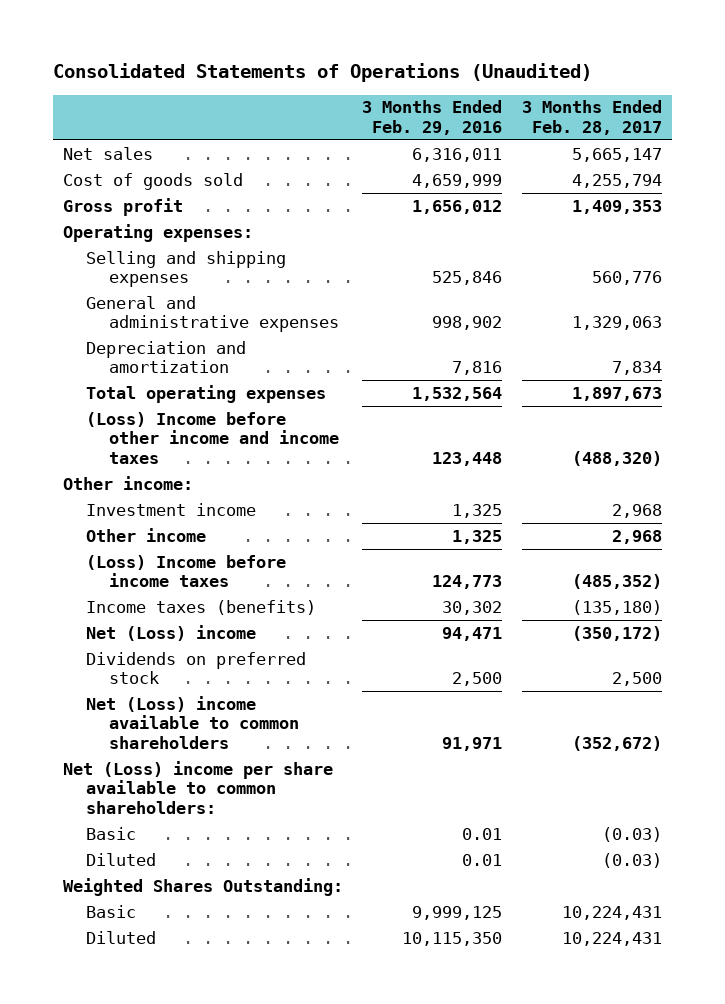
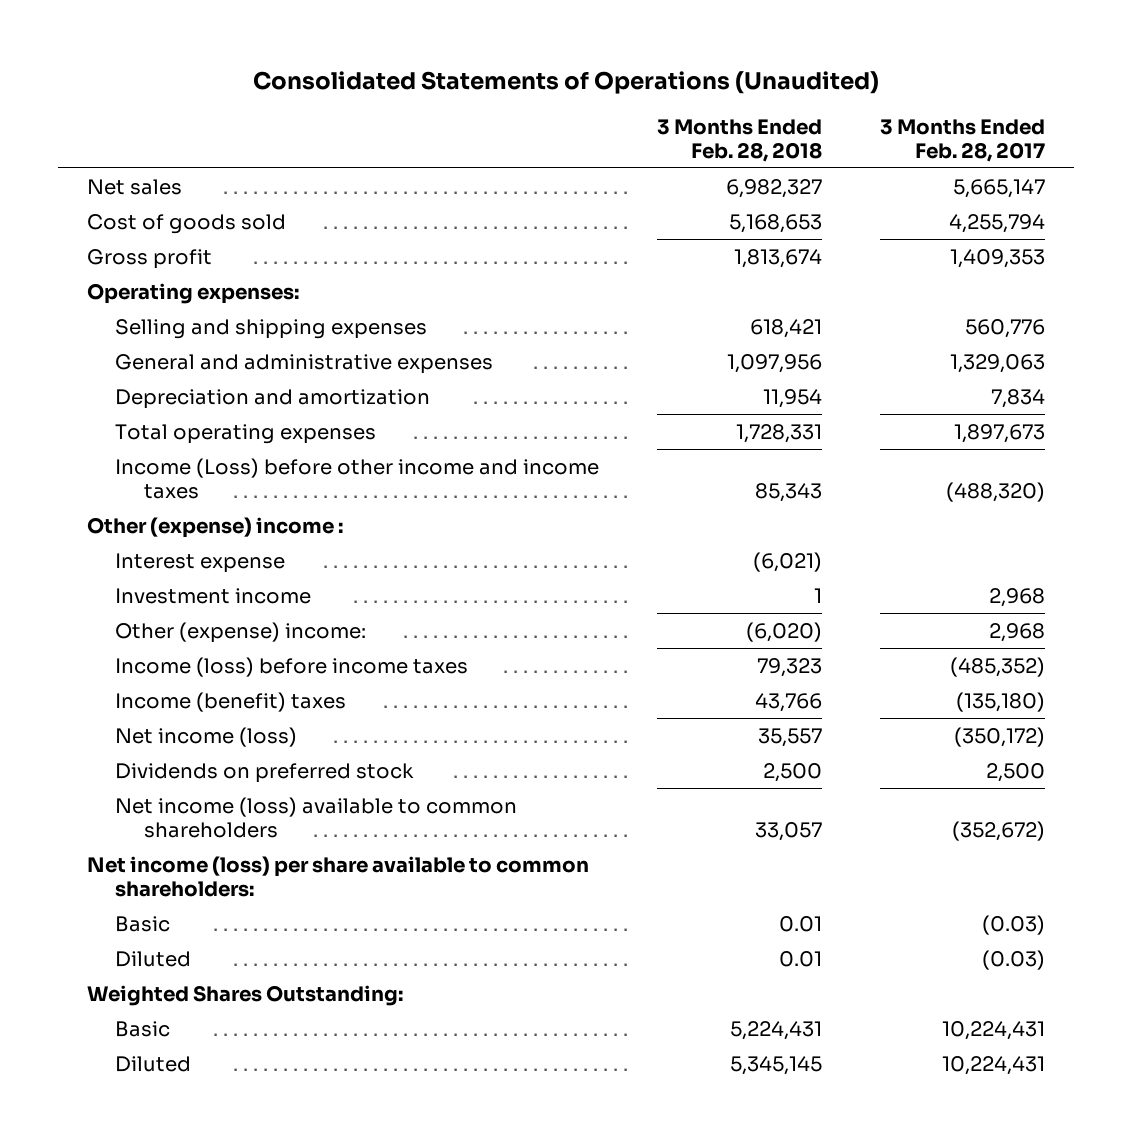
[362,100,503,136] 3 Months Ended Feb. 29, 2016 -> none
none -> [657,118,823,162] 3 Months Ended Feb. 28, 2018
[85,411,339,465] (Loss) Income before other income and income taxes -> [115,457,600,499] Income (Loss) before other income and income taxes
[62,475,193,490] Other income: -> [86,516,343,538] Other (expense) income :
none -> [115,552,286,573] Interest expense
[85,527,206,542] Other income -> [115,621,367,643] Other (expense) income:
[85,554,286,588] (Loss) Income before income taxes -> [115,656,469,677] Income (loss) before income taxes
[85,599,316,615] Income taxes (benefits) -> [115,691,347,712] Income (benefit) taxes
[85,624,256,641] Net (Loss) income -> [115,726,298,747] Net income (loss)
[85,695,299,750] Net (Loss) income available to common shareholders -> [115,796,518,838] Net income (loss) available to common shareholders
[62,760,333,815] Net (Loss) income per share available to common shareholders: -> [86,855,589,897] Net income (loss) per share available to common shareholders:

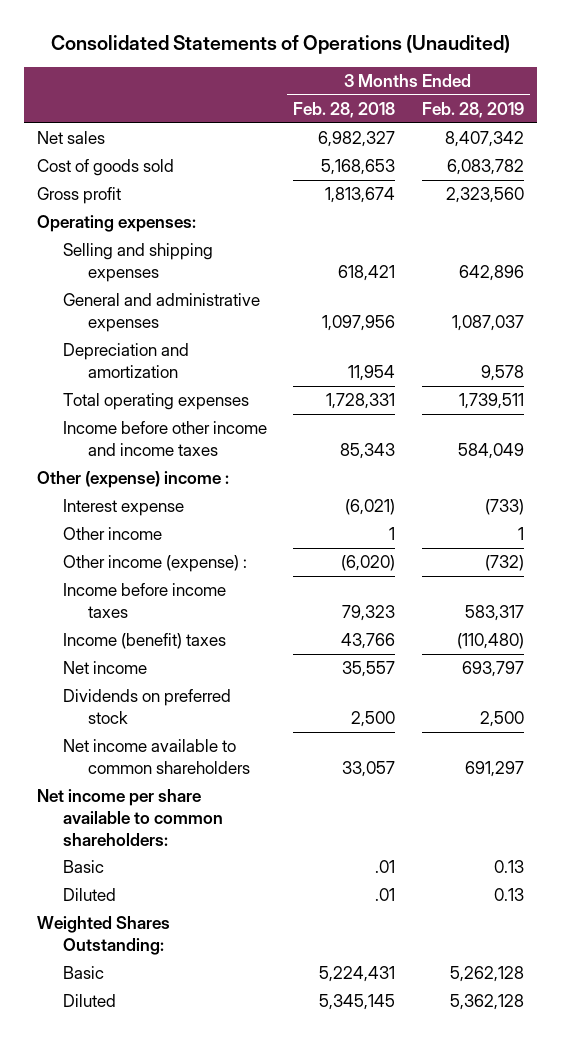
[880,118,1046,162] 3 Months Ended Feb. 28, 2017 -> none
none -> [421,101,524,118] Feb. 28, 2019
[115,457,600,499] Income (Loss) before other income and income taxes -> [62,421,267,456] Income before other income and income taxes
[115,587,312,604] Investment income -> none
none -> [62,527,162,541] Other income
[115,621,367,643] Other (expense) income: -> [62,555,247,573] Other income (expense) :
[115,656,469,677] Income (loss) before income taxes -> [62,583,226,618] Income before income taxes
[115,726,298,747] Net income (loss) -> [62,661,147,675] Net income
[115,796,518,838] Net income (loss) available to common shareholders -> [62,739,250,774] Net income available to common shareholders
[86,855,589,897] Net income (loss) per share available to common shareholders: -> [37,789,223,846] Net income per share available to common shareholders:
[779,915,823,932] 0.01 -> [375,860,396,874] .01
[779,950,823,967] 0.01 -> [375,888,396,902] .01

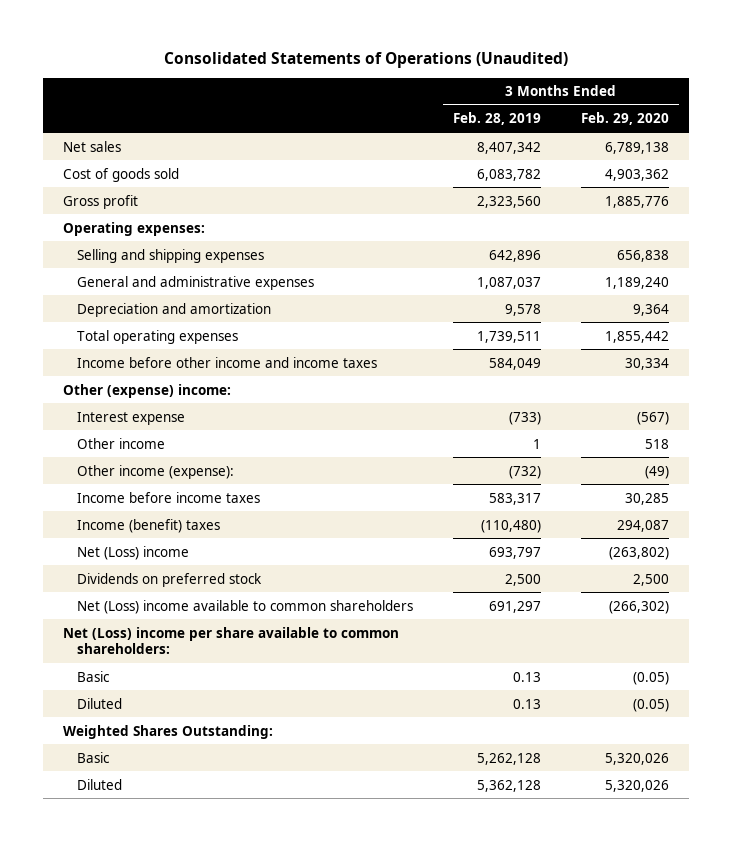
[293,101,396,118] Feb. 28, 2018 -> none
none -> [580,112,669,126] Feb. 29, 2020
[37,471,230,489] Other (expense) income : -> [62,383,231,398] Other (expense) income:
[62,555,247,573] Other income (expense) : -> [77,464,235,479] Other income (expense):
[62,661,147,675] Net income -> [77,545,190,560] Net (Loss) income
[62,739,250,774] Net income available to common shareholders -> [77,599,414,614] Net (Loss) income available to common shareholders
[37,789,223,846] Net income per share available to common shareholders: -> [62,626,399,655] Net (Loss) income per share available to common shareholders:

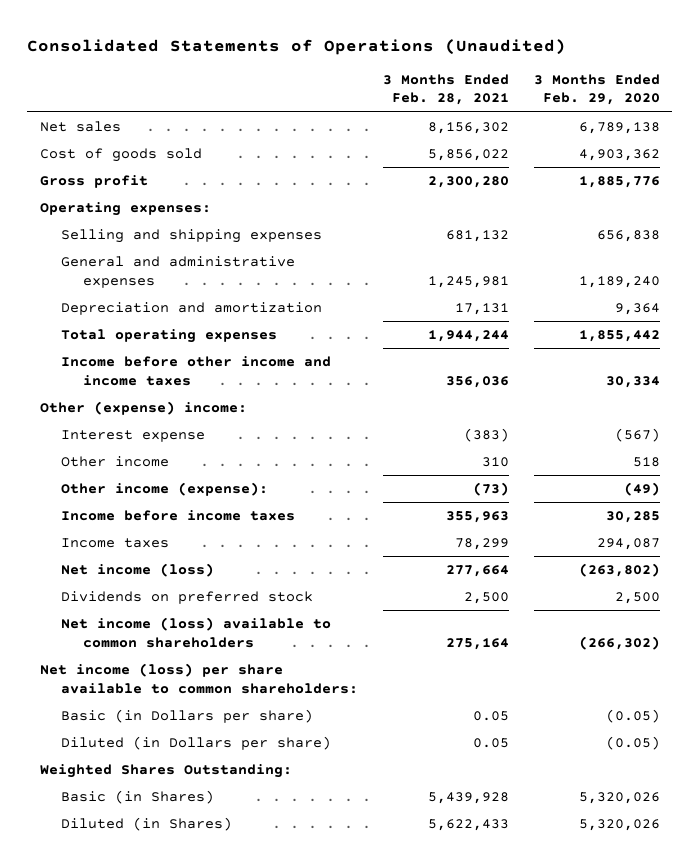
[453,112,542,126] Feb. 28, 2019 -> none
none -> [382,73,509,106] 3 Months Ended Feb. 28, 2021
[77,518,221,533] Income (benefit) taxes -> [61,538,170,549] Income taxes
[77,545,190,560] Net (Loss) income -> [61,563,215,578] Net income (loss)
[77,599,414,614] Net (Loss) income available to common shareholders -> [61,617,332,648] Net income (loss) available to common shareholders
[62,626,399,655] Net (Loss) income per share available to common shareholders: -> [39,663,359,694] Net income (loss) per share available to common shareholders:
[77,670,111,682] Basic -> [61,709,314,724] Basic (in Dollars per share)
[77,697,123,709] Diluted -> [61,736,332,751] Diluted (in Dollars per share)
[77,751,111,763] Basic -> [61,790,215,805] Basic (in Shares)
[77,778,123,790] Diluted -> [61,817,233,832] Diluted (in Shares)

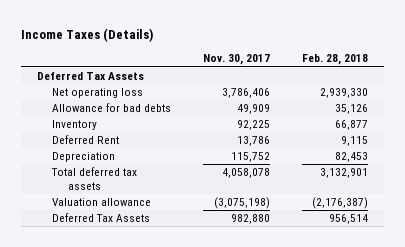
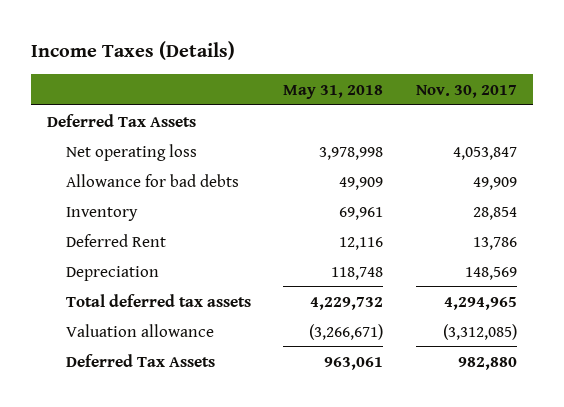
[302,54,369,66] Feb. 28, 2018 -> none
none -> [283,84,384,99] May 31, 2018
[222,88,271,99] 3,786,406 -> [452,146,517,160] 4,053,847
[237,120,271,131] 92,225 -> [472,206,517,220] 28,854
[231,152,271,163] 115,752 -> [464,266,517,280] 148,569
[222,168,271,179] 4,058,078 -> [443,296,517,310] 4,294,965
[214,197,271,210] (3,075,198) -> [442,323,517,340] (3,312,085)

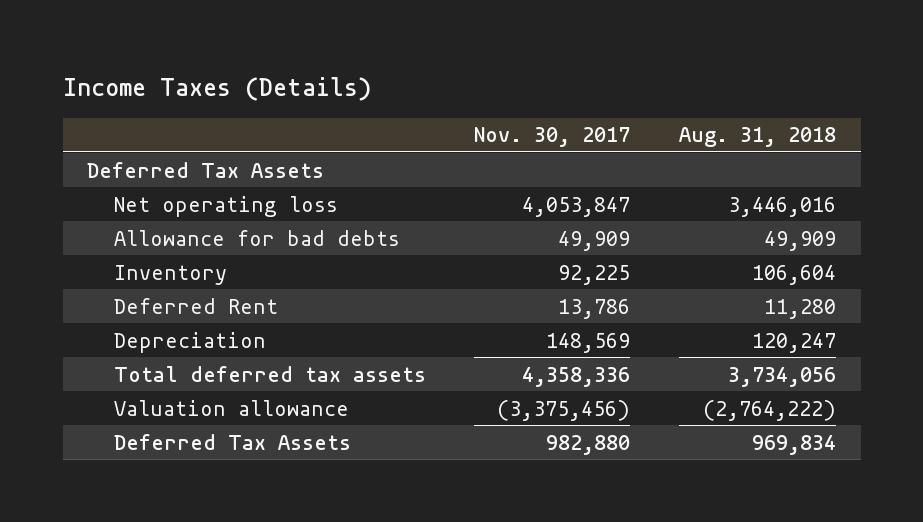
[283,84,384,99] May 31, 2018 -> none
none -> [679,127,837,148] Aug. 31, 2018
[472,206,517,220] 28,854 -> [558,264,631,285] 92,225
[443,296,517,310] 4,294,965 -> [522,366,631,387] 4,358,336
[442,323,517,340] (3,312,085) -> [497,399,631,421] (3,375,456)

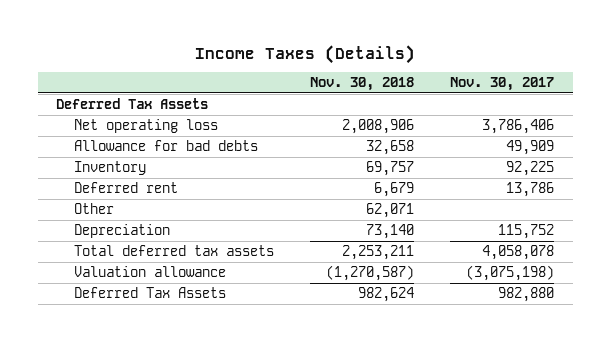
[679,127,837,148] Aug. 31, 2018 -> none
none -> [310,77,415,92] Nov. 30, 2018
[522,196,631,217] 4,053,847 -> [482,118,555,134] 3,786,406
[113,297,278,314] Deferred Rent -> [73,181,178,193] Deferred rent
none -> [73,202,114,214] Other
[546,332,631,353] 148,569 -> [498,223,555,239] 115,752
[522,366,631,387] 4,358,336 -> [482,244,555,260] 4,058,078
[497,399,631,421] (3,375,456) -> [466,264,555,281] (3,075,198)

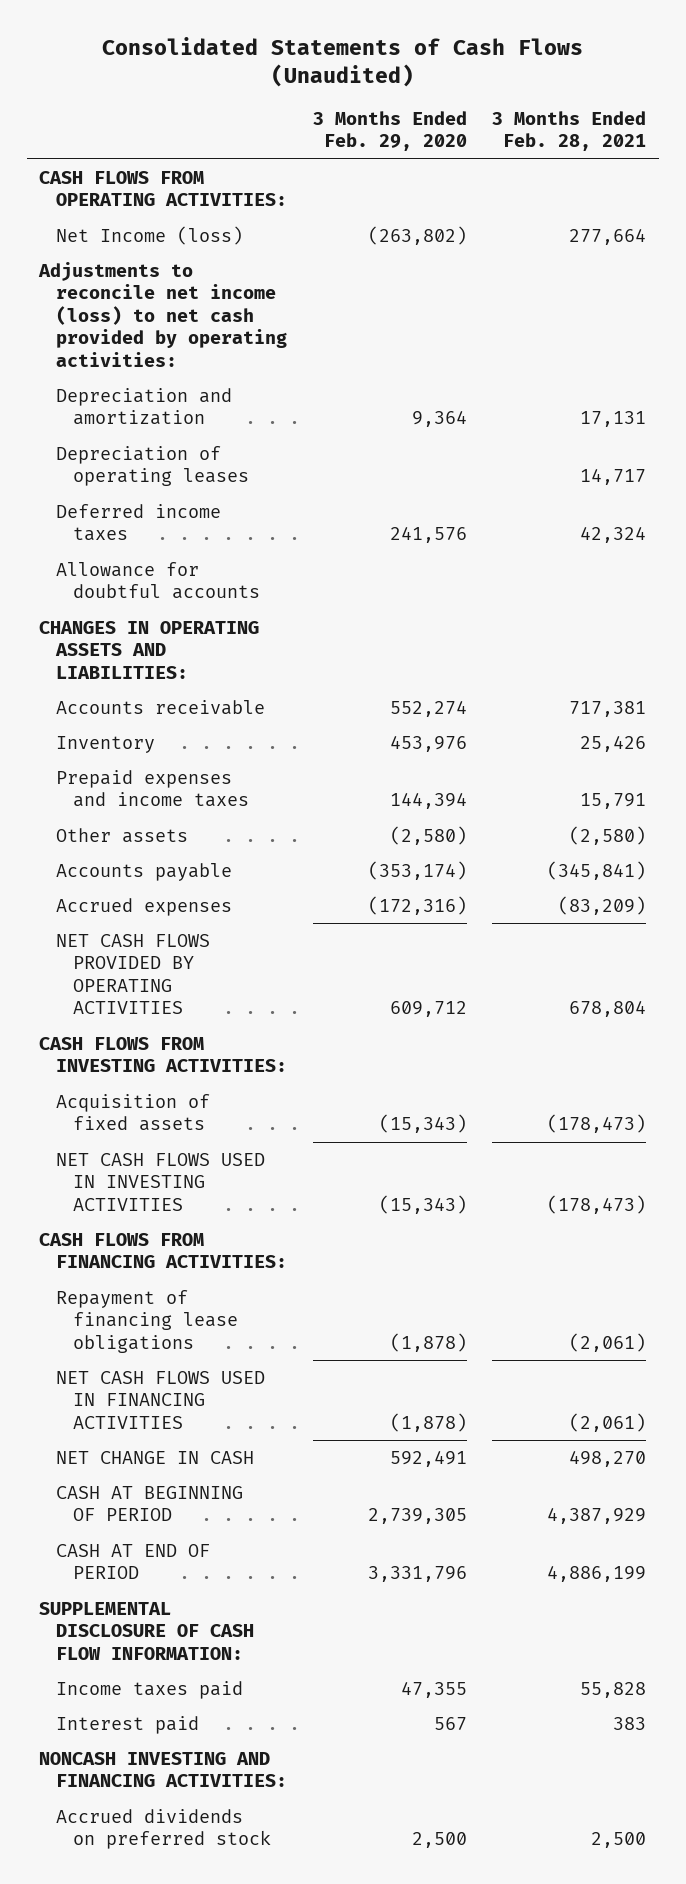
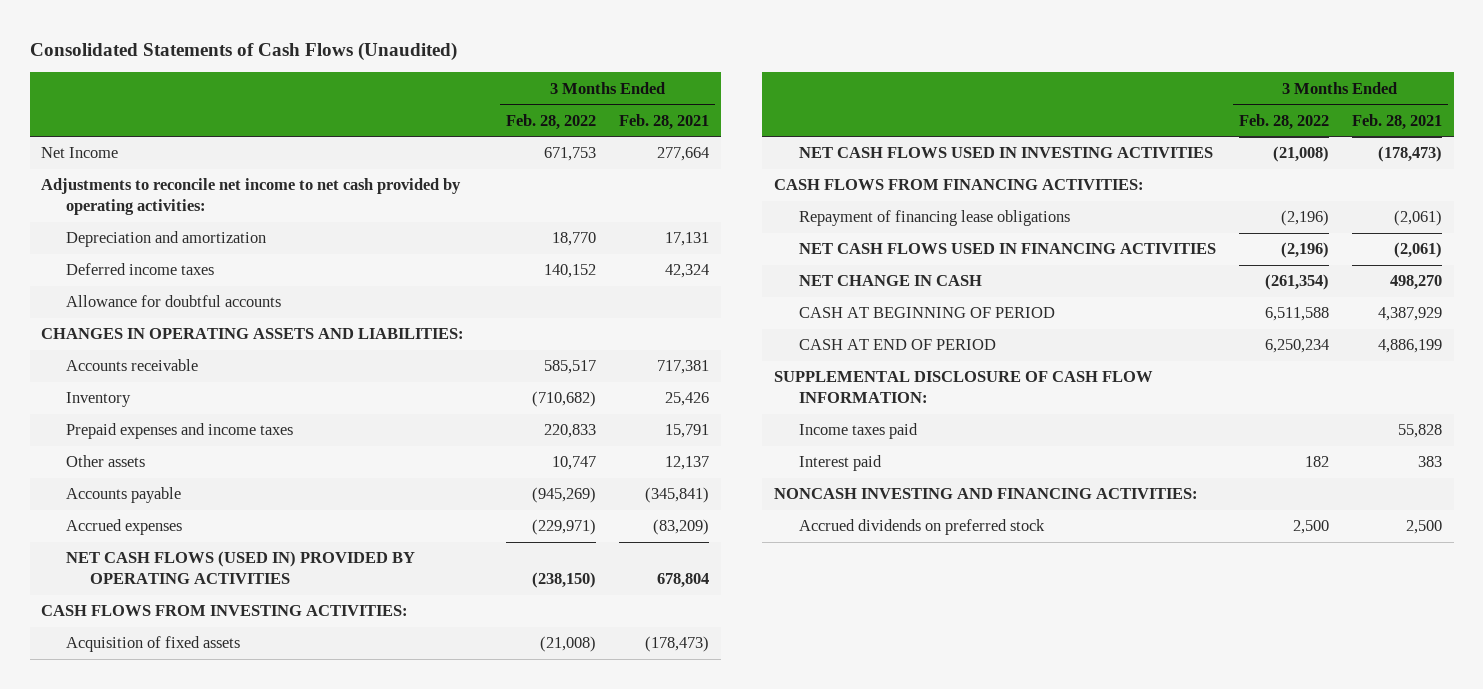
[312,110,467,152] 3 Months Ended Feb. 29, 2020 -> none
none -> [505,113,596,130] Feb. 28, 2022
[39,170,288,207] CASH FLOWS FROM OPERATING ACTIVITIES: -> none
[56,225,244,245] Net Income (loss) -> [41,147,119,159] Net Income
[38,261,288,367] Adjustments to reconcile net income (loss) to net cash provided by operating activities: -> [41,178,462,216] Adjustments to reconcile net income to net cash provided by operating activities:
[56,445,250,487] Depreciation of operating leases -> none
[569,825,647,845] (2,580) -> [665,456,710,471] 12,137
[56,933,211,1015] NET CASH FLOWS PROVIDED BY OPERATING ACTIVITIES -> [65,551,415,585] NET CASH FLOWS (USED IN) PROVIDED BY OPERATING ACTIVITIES

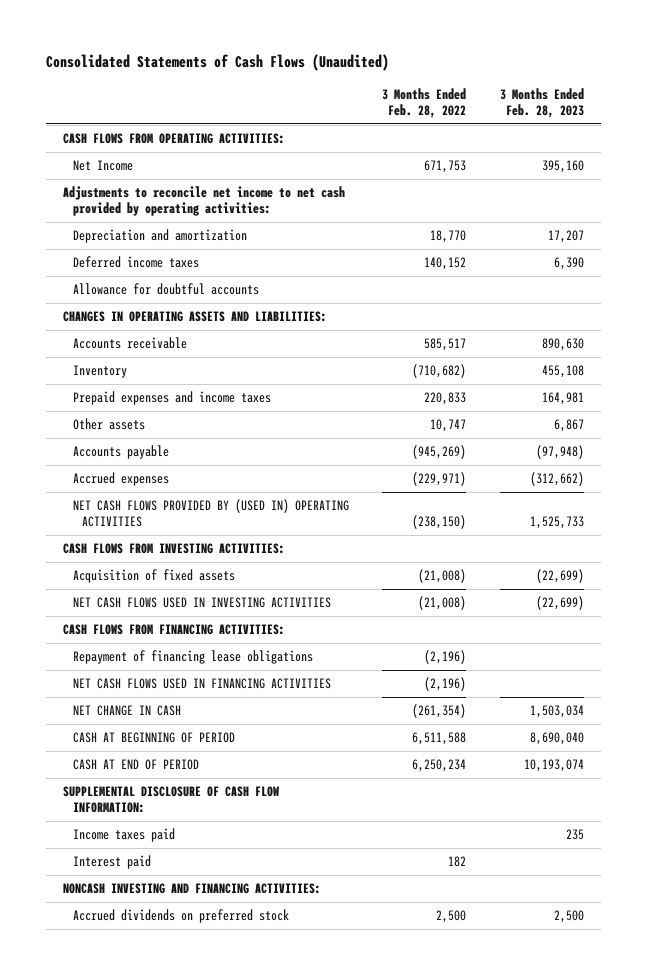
[619,113,710,130] Feb. 28, 2021 -> none
none -> [500,87,585,119] 3 Months Ended Feb. 28, 2023
none -> [62,133,285,145] CASH FLOWS FROM OPERATING ACTIVITIES:
[65,551,415,585] NET CASH FLOWS (USED IN) PROVIDED BY OPERATING ACTIVITIES -> [72,499,349,528] NET CASH FLOWS PROVIDED BY (USED IN) OPERATING ACTIVITIES

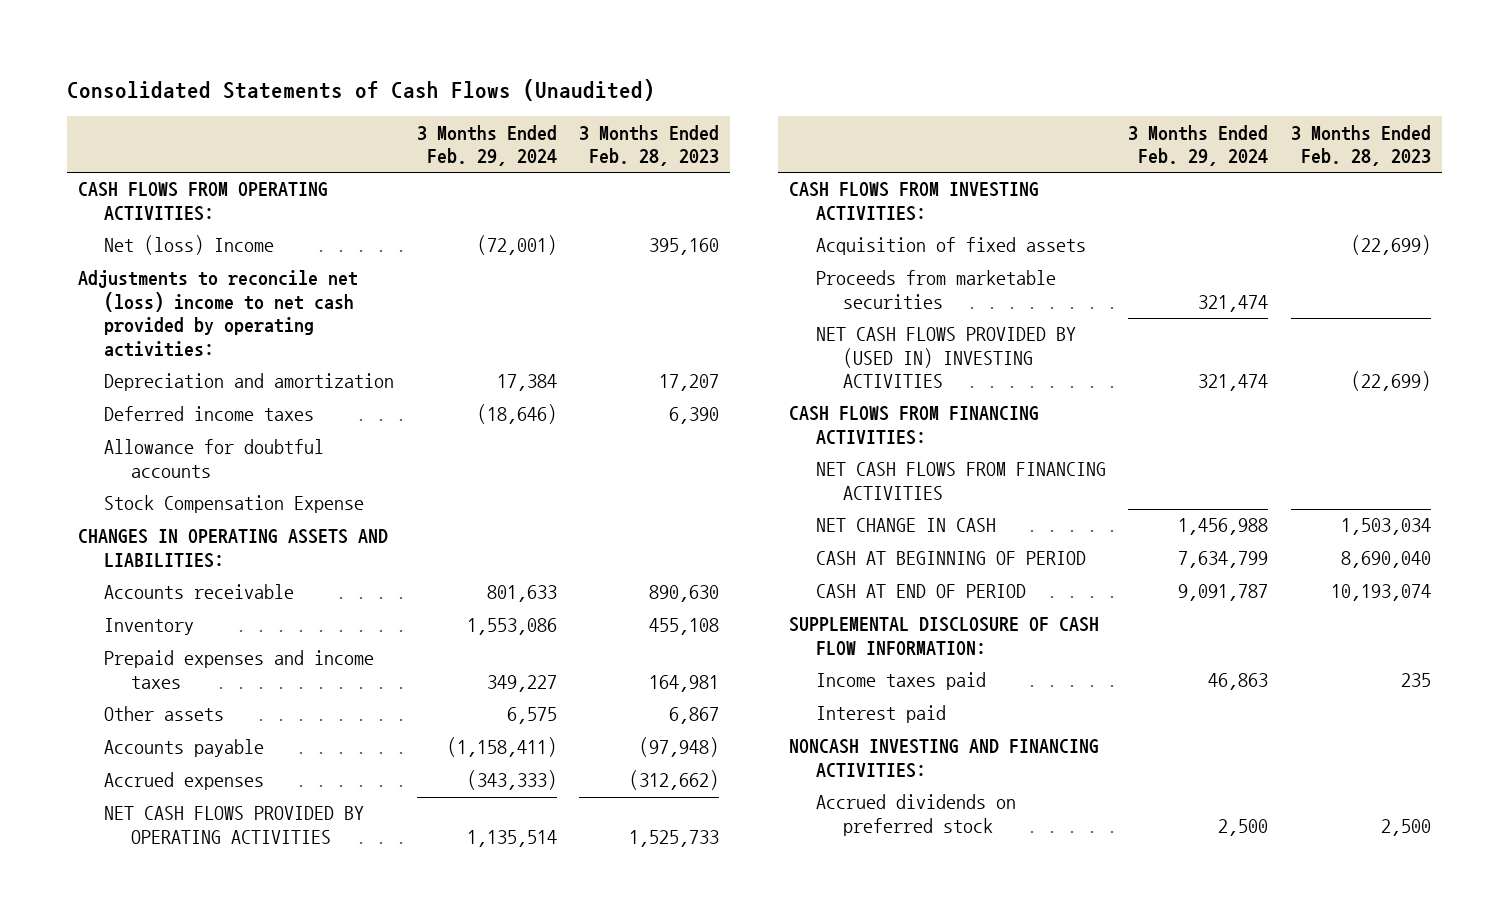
[382,87,467,119] 3 Months Ended Feb. 28, 2022 -> none
none -> [416,124,557,167] 3 Months Ended Feb. 29, 2024
[72,160,133,172] Net Income -> [104,235,275,256] Net (loss) Income
[62,186,345,217] Adjustments to reconcile net income to net cash provided by operating activities: -> [77,270,358,357] Adjustments to reconcile net (loss) income to net cash provided by operating activities:
none -> [104,495,365,514] Stock Compensation Expense
[72,499,349,528] NET CASH FLOWS PROVIDED BY (USED IN) OPERATING ACTIVITIES -> [104,806,365,844] NET CASH FLOWS PROVIDED BY OPERATING ACTIVITIES
none -> [816,270,1057,309] Proceeds from marketable securities
[72,597,331,609] NET CASH FLOWS USED IN INVESTING ACTIVITIES -> [816,327,1077,389] NET CASH FLOWS PROVIDED BY (USED IN) INVESTING ACTIVITIES
[72,650,313,665] Repayment of financing lease obligations -> none
[72,678,331,690] NET CASH FLOWS USED IN FINANCING ACTIVITIES -> [816,462,1107,500] NET CASH FLOWS FROM FINANCING ACTIVITIES

